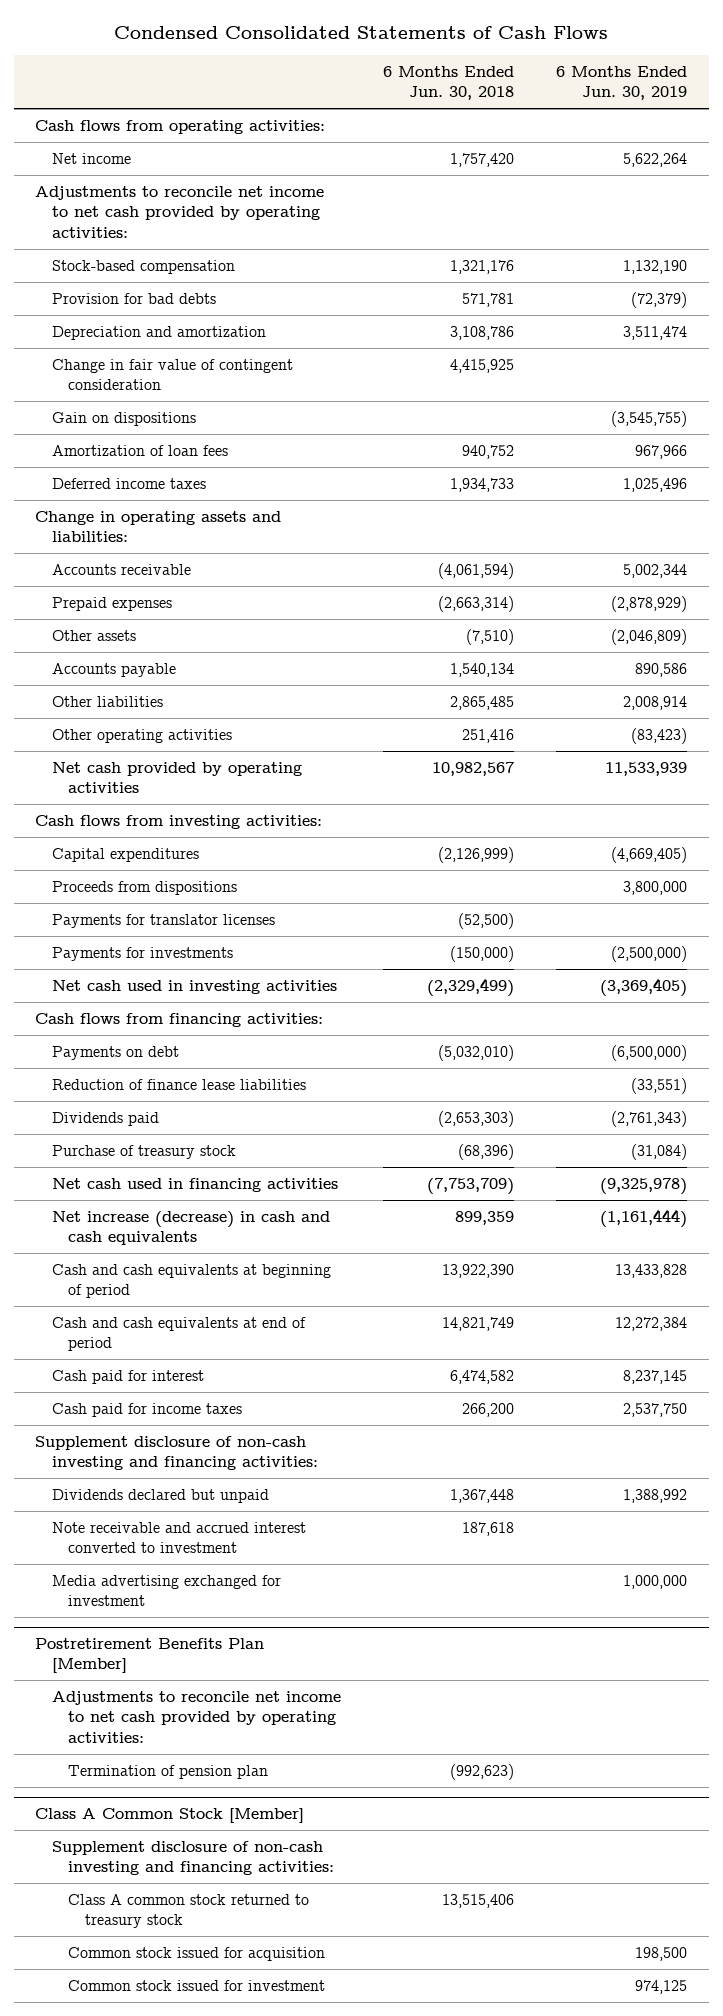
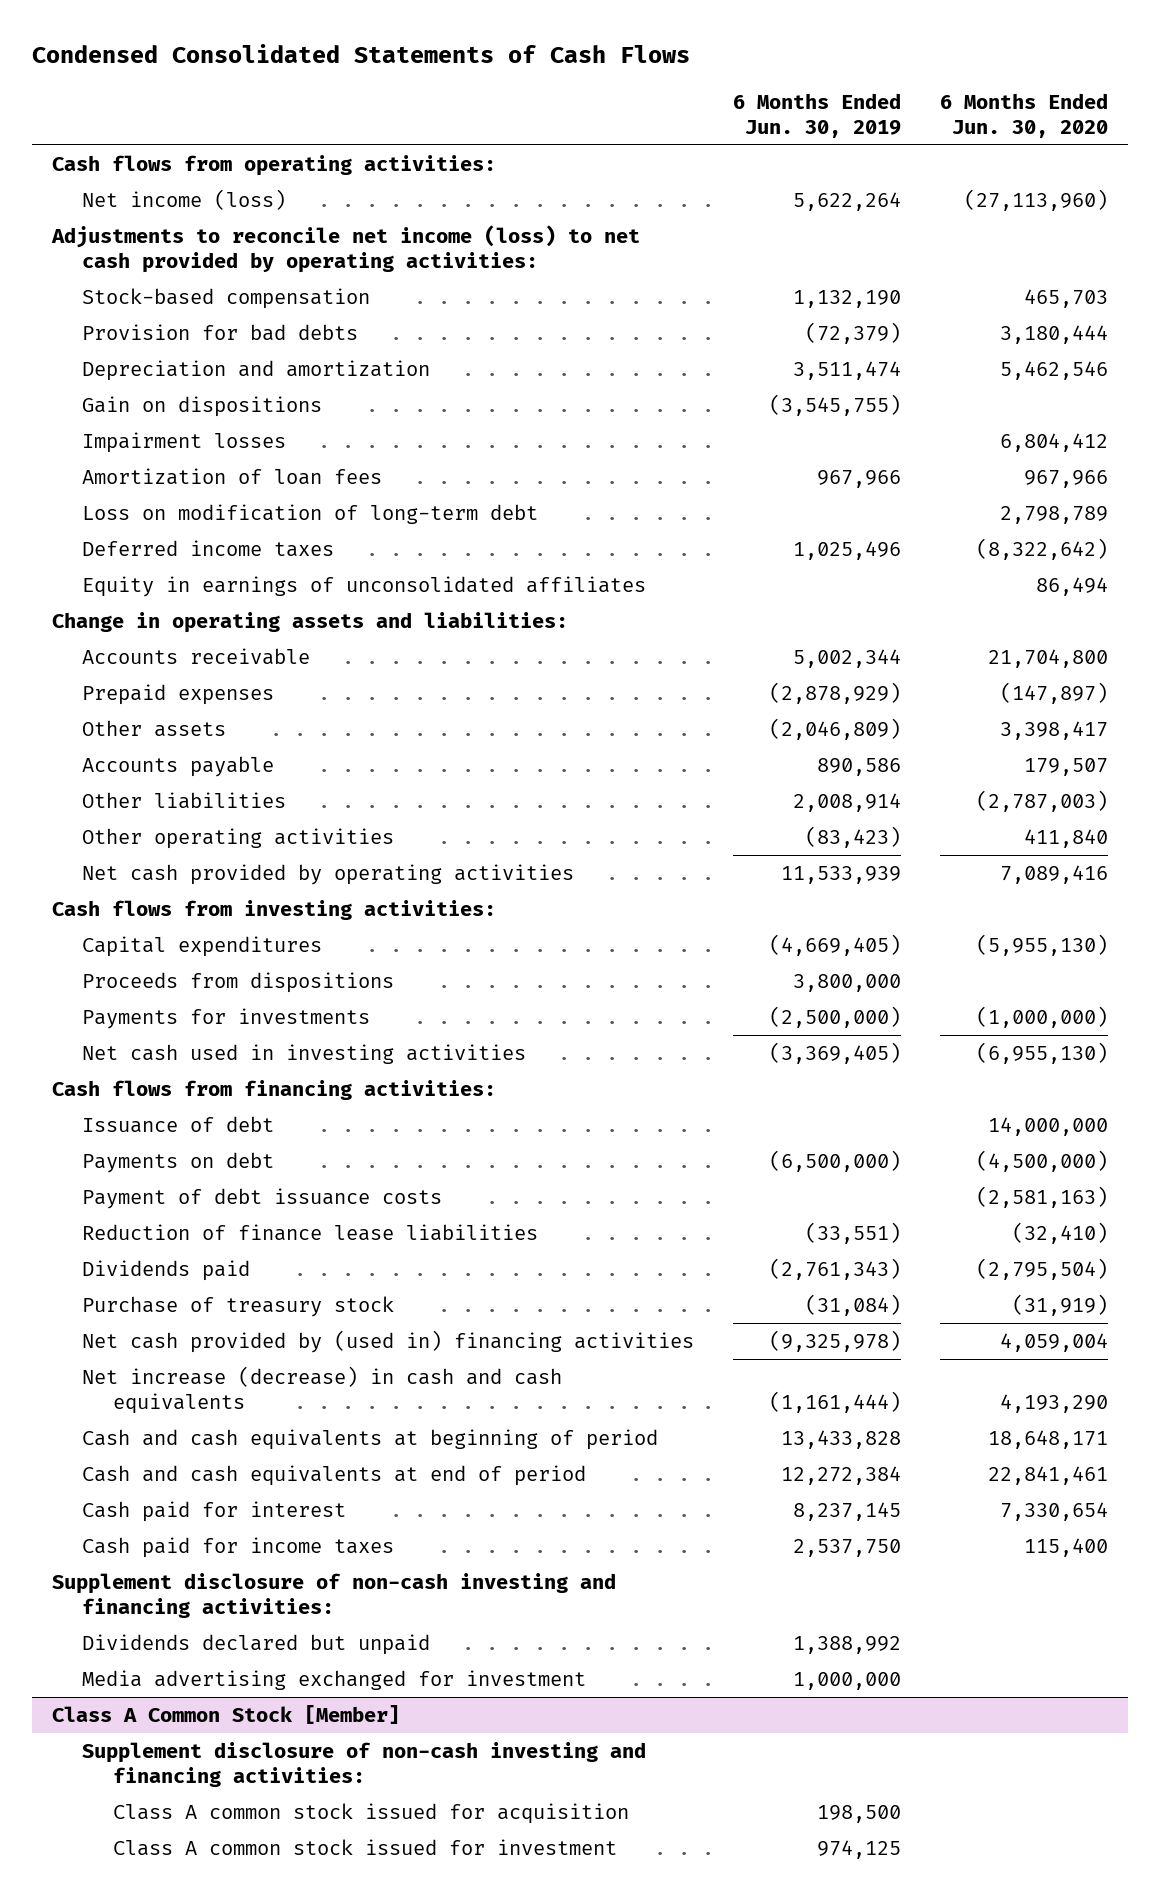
[383,65,515,101] 6 Months Ended Jun. 30, 2018 -> none
none -> [940,92,1109,138] 6 Months Ended Jun. 30, 2020
[51,152,131,164] Net income -> [82,189,287,211] Net income (loss)
[35,185,325,238] Adjustments to reconcile net income to net cash provided by operating activities: -> [50,225,640,274] Adjustments to reconcile net income (loss) to net cash provided by operating activities:
[51,358,293,391] Change in fair value of contingent consideration -> none
none -> [82,432,287,454] Impairment losses
none -> [82,504,539,525] Loss on modification of long-term debt
none -> [82,576,647,598] Equity in earnings of unconsolidated affiliates
[51,913,275,928] Payments for translator licenses -> none
none -> [82,1116,275,1134] Issuance of debt
none -> [82,1188,443,1210] Payment of debt issuance costs
[51,1177,338,1192] Net cash used in financing activities -> [82,1330,695,1354] Net cash provided by (used in) financing activities
[51,1521,306,1554] Note receivable and accrued interest converted to investment -> none
[35,1638,265,1674] Postretirement Benefits Plan [Member] -> none
[51,1690,341,1743] Adjustments to reconcile net income to net cash provided by operating activities: -> none
[68,1764,269,1779] Termination of pension plan -> none
[68,1893,310,1929] Class A common stock returned to treasury stock -> none
[68,1946,326,1961] Common stock issued for acquisition -> [112,1803,629,1825] Class A common stock issued for acquisition
[68,1979,326,1991] Common stock issued for investment -> [112,1839,617,1857] Class A common stock issued for investment

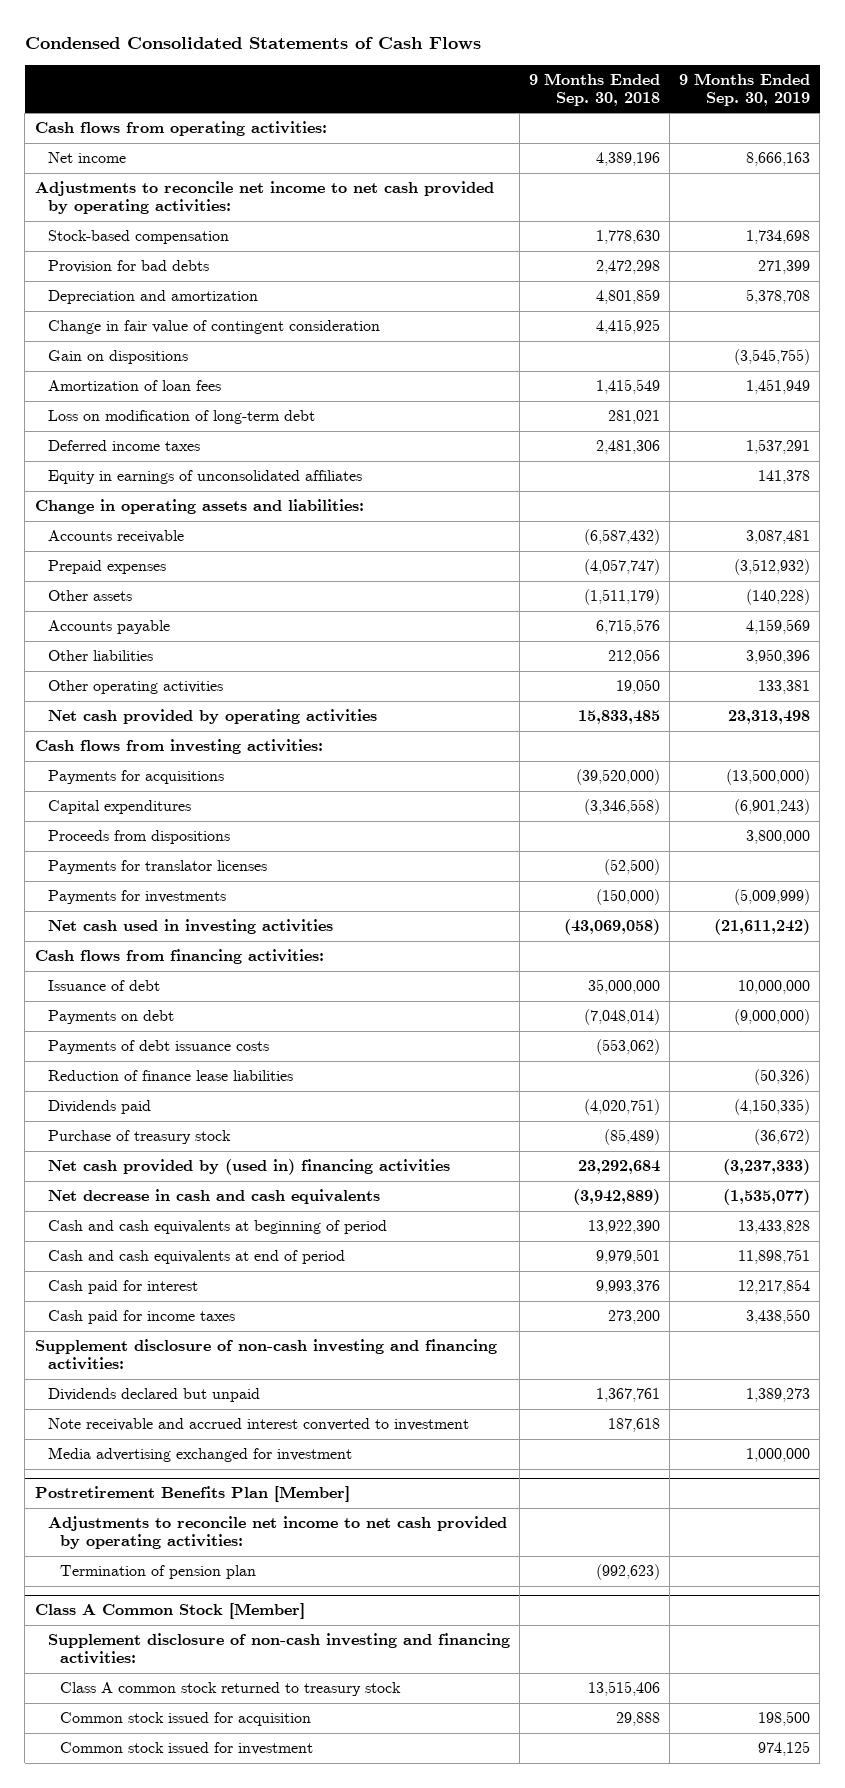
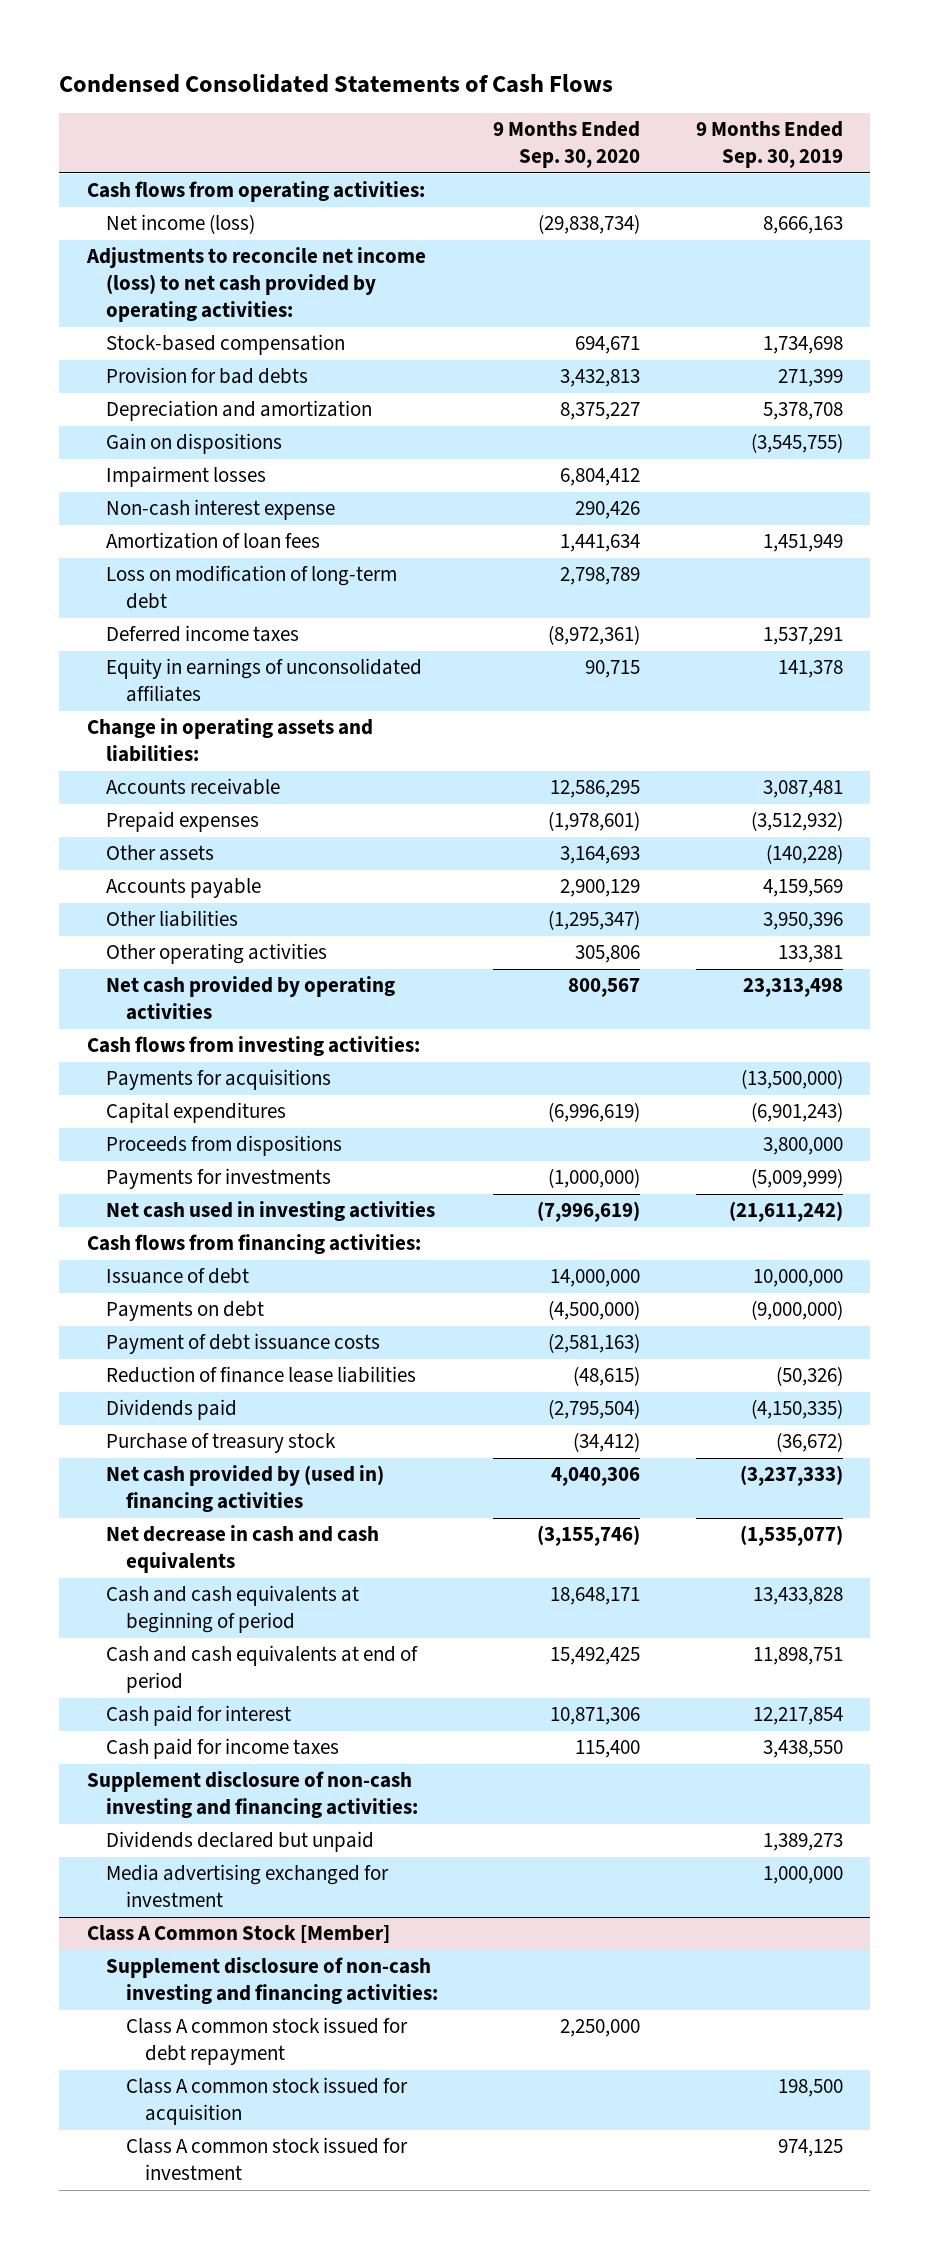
[528,72,660,106] 9 Months Ended Sep. 30, 2018 -> none
none -> [493,121,641,169] 9 Months Ended Sep. 30, 2020
[47,152,126,164] Net income -> [106,214,256,235] Net income (loss)
[34,181,494,215] Adjustments to reconcile net income to net cash provided by operating activities: -> [85,247,426,323] Adjustments to reconcile net income (loss) to net cash provided by operating activities:
[47,320,380,335] Change in fair value of contingent consideration -> none
none -> [106,466,267,488] Impairment losses
none -> [106,499,336,521] Non-cash interest expense
[47,860,267,875] Payments for translator licenses -> none
[47,1040,269,1055] Payments of debt issuance costs -> [106,1333,381,1355] Payment of debt issuance costs
[47,1418,469,1432] Note receivable and accrued interest converted to investment -> none
[34,1486,350,1503] Postretirement Benefits Plan [Member] -> none
[47,1516,507,1550] Adjustments to reconcile net income to net cash provided by operating activities: -> none
[60,1565,257,1580] Termination of pension plan -> none
[60,1682,402,1697] Class A common stock returned to treasury stock -> none
none -> [125,2017,408,2066] Class A common stock issued for debt repayment
[60,1712,312,1727] Common stock issued for acquisition -> [125,2077,408,2126] Class A common stock issued for acquisition
[60,1742,314,1756] Common stock issued for investment -> [125,2137,408,2181] Class A common stock issued for investment

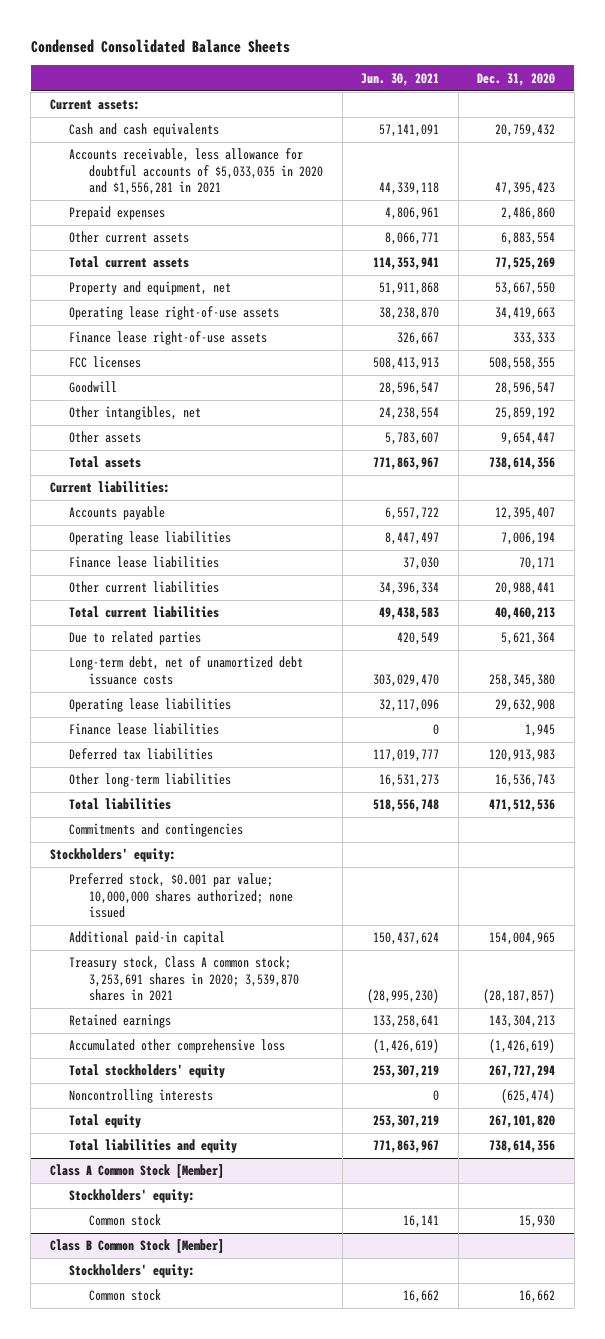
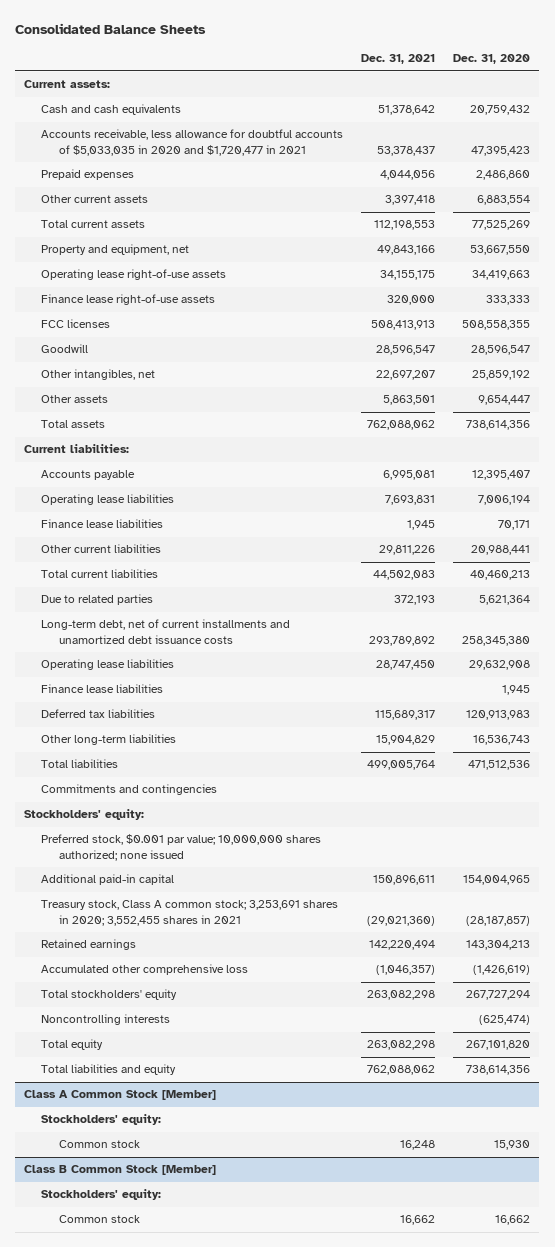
[30,38,290,53] Condensed Consolidated Balance Sheets -> [15,22,207,34] Consolidated Balance Sheets
[361,72,440,86] Jun. 30, 2021 -> none
none -> [361,54,436,65] Dec. 31, 2021
[69,148,324,195] Accounts receivable, less allowance for doubtful accounts of $5,033,035 in 2020 and $1,556,281 in 2021 -> [41,129,344,157] Accounts receivable, less allowance for doubtful accounts of $5,033,035 in 2020 and $1,720,477 in 2021
[69,656,304,685] Long-term debt, net of unamortized debt issuance costs -> [41,619,291,645] Long-term debt, net of current installments and unamortized debt issuance costs
[69,956,300,1001] Treasury stock, Class A common stock; 3,253,691 shares in 2020; 3,539,870 shares in 2021 -> [41,900,339,927] Treasury stock, Class A common stock; 3,253,691 shares in 2020; 3,552,455 shares in 2021

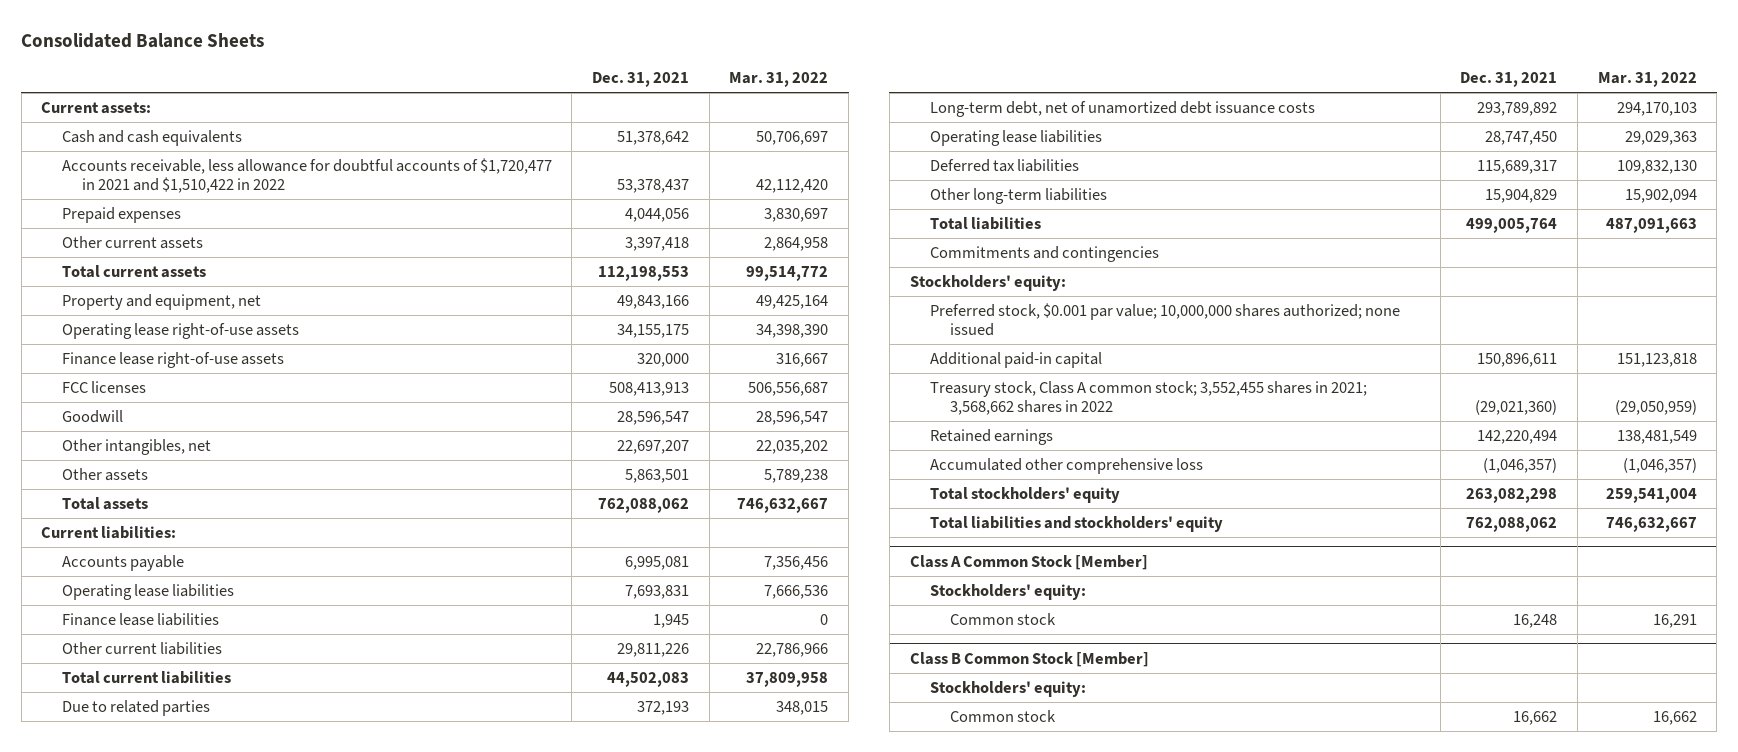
[453,54,531,65] Dec. 31, 2020 -> none
none -> [729,71,829,87] Mar. 31, 2022
[41,129,344,157] Accounts receivable, less allowance for doubtful accounts of $5,033,035 in 2020 and $1,720,477 in 2021 -> [61,158,552,194] Accounts receivable, less allowance for doubtful accounts of $1,720,477 in 2021 and $1,510,422 in 2022
[41,619,291,645] Long-term debt, net of current installments and unamortized debt issuance costs -> [929,101,1315,118] Long-term debt, net of unamortized debt issuance costs
[41,684,164,694] Finance lease liabilities -> none
[41,900,339,927] Treasury stock, Class A common stock; 3,253,691 shares in 2020; 3,552,455 shares in 2021 -> [929,381,1367,416] Treasury stock, Class A common stock; 3,552,455 shares in 2021; 3,568,662 shares in 2022
[41,1014,171,1026] Noncontrolling interests -> none
[41,1039,104,1051] Total equity -> none
[41,1064,177,1076] Total liabilities and equity -> [929,516,1223,533] Total liabilities and stockholders' equity

